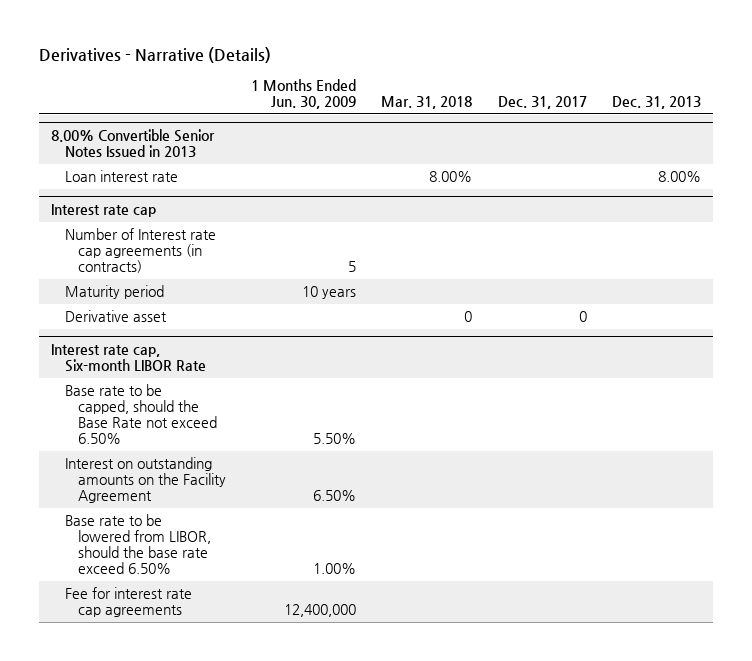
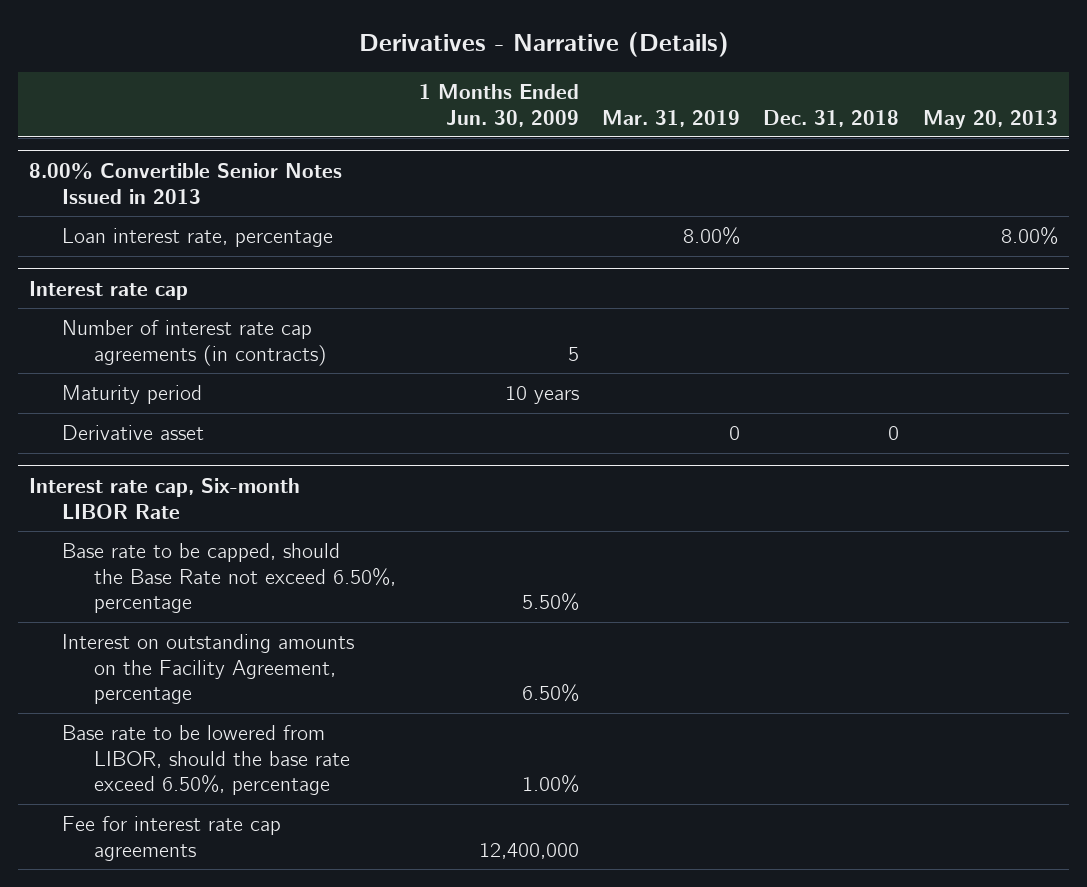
[381,95,473,109] Mar. 31, 2018 -> none
[497,95,587,109] Dec. 31, 2017 -> none
[611,95,701,109] Dec. 31, 2013 -> none
none -> [602,109,741,127] Mar. 31, 2019
none -> [763,109,900,127] Dec. 31, 2018
none -> [922,109,1058,129] May 20, 2013
[64,170,178,183] Loan interest rate -> [61,228,333,248] Loan interest rate, percentage
[64,228,216,273] Number of Interest rate cap agreements (in contracts) -> [61,320,327,366] Number of interest rate cap agreements (in contracts)
[64,384,217,444] Base rate to be capped, should the Base Rate not exceed 6.50% -> [61,543,396,614] Base rate to be capped, should the Base Rate not exceed 6.50%, percentage
[64,457,226,503] Interest on outstanding amounts on the Facility Agreement -> [61,634,354,705] Interest on outstanding amounts on the Facility Agreement, percentage
[64,514,211,574] Base rate to be lowered from LIBOR, should the base rate exceed 6.50% -> [61,725,350,796] Base rate to be lowered from LIBOR, should the base rate exceed 6.50%, percentage

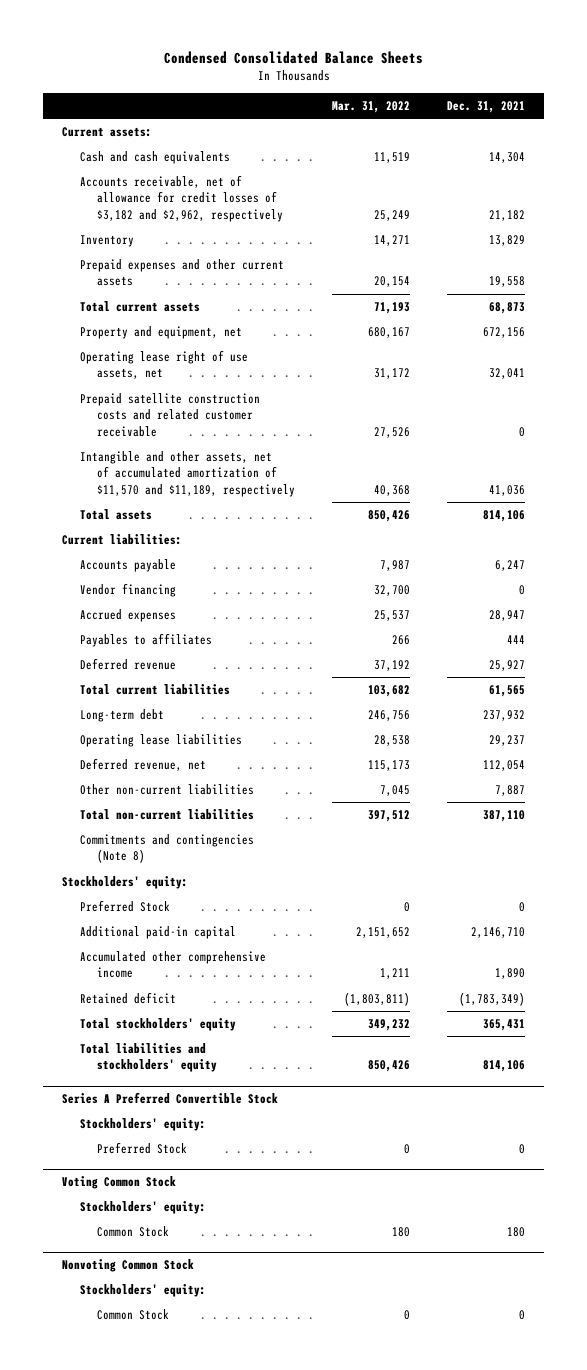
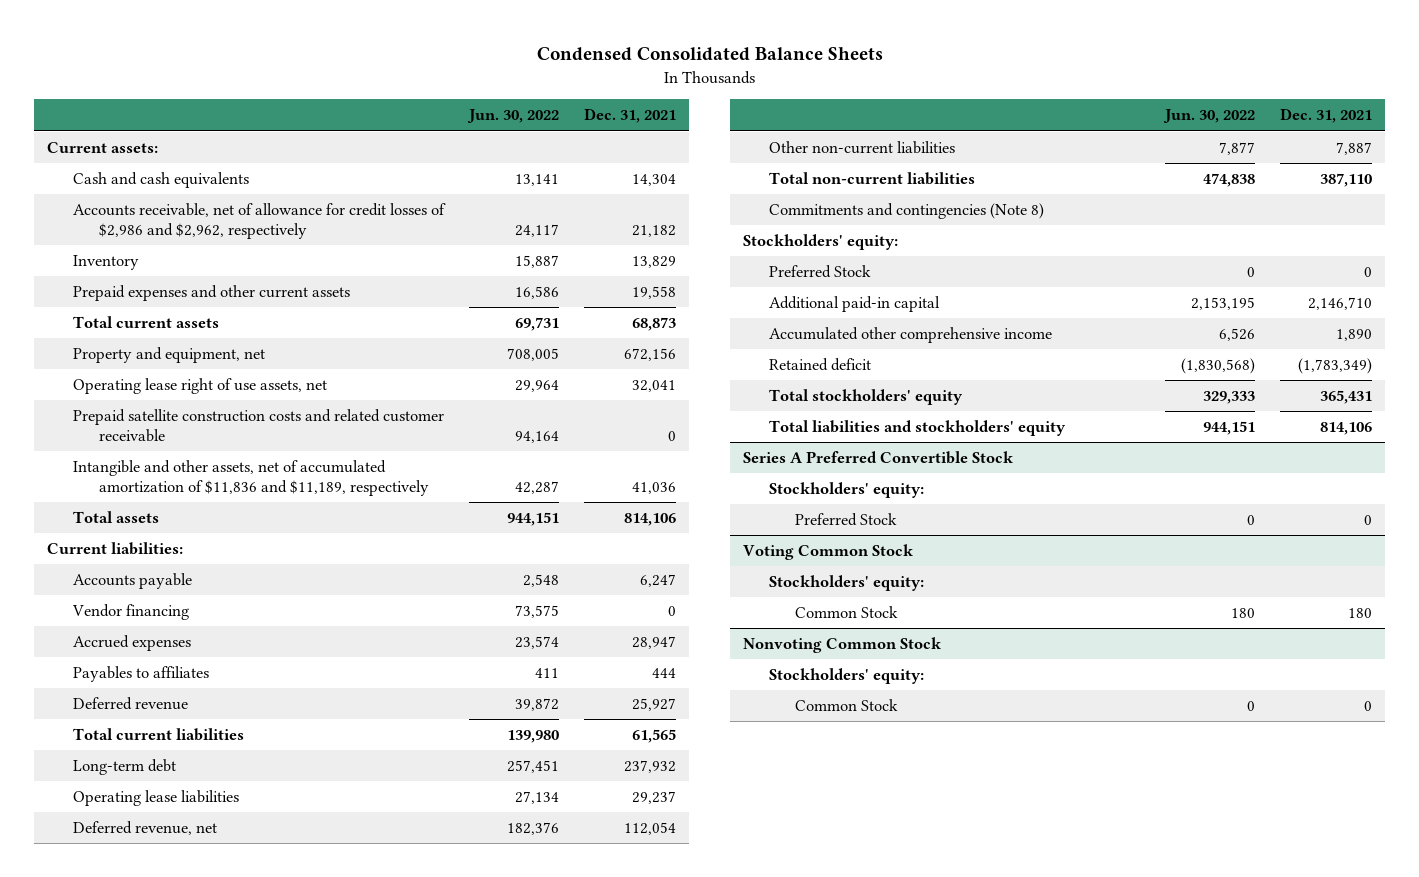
[332,100,411,113] Mar. 31, 2022 -> none
none -> [467,109,560,124] Jun. 30, 2022
[79,175,284,222] Accounts receivable, net of allowance for credit losses of $3,182 and $2,962, respectively -> [73,203,447,239] Accounts receivable, net of allowance for credit losses of $2,986 and $2,962, respectively
[79,451,296,497] Intangible and other assets, net of accumulated amortization of $11,570 and $11,189, respectively -> [73,460,430,496] Intangible and other assets, net of accumulated amortization of $11,836 and $11,189, respectively

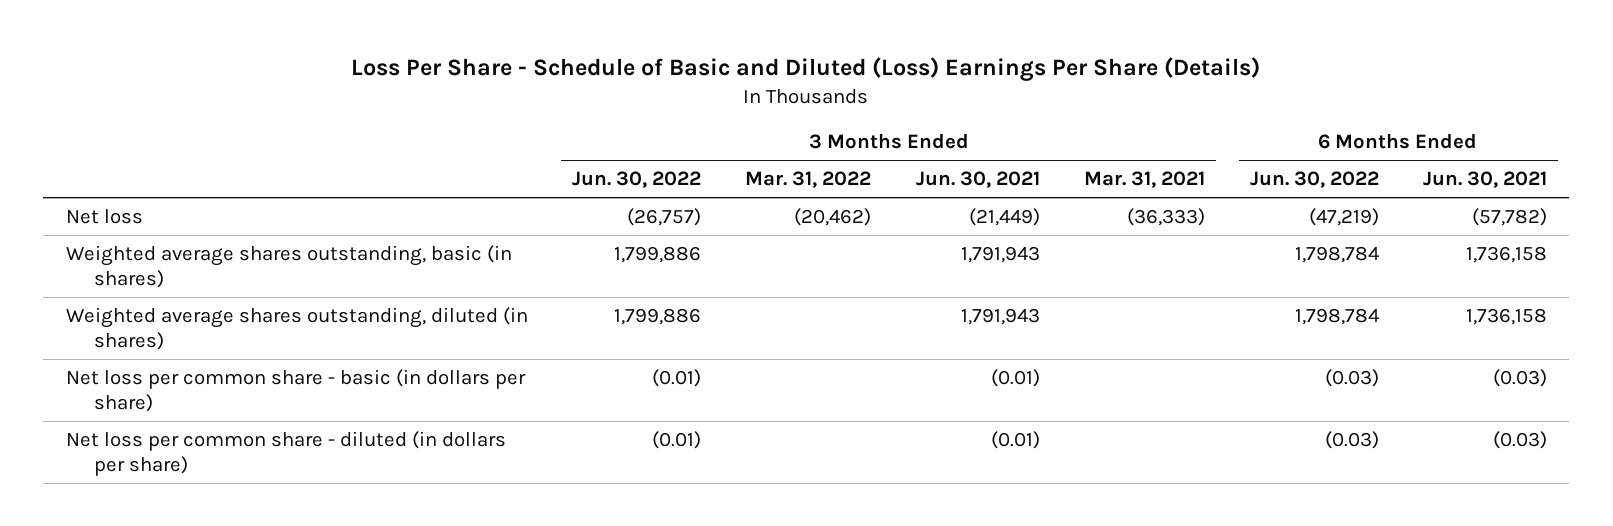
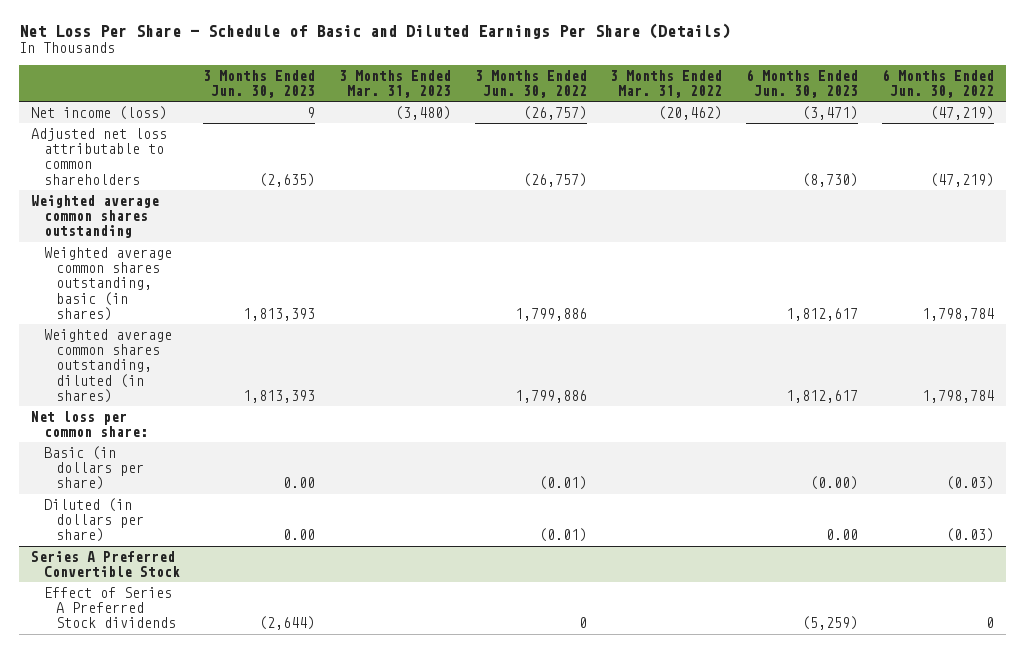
[351,57,1261,82] Loss Per Share - Schedule of Basic and Diluted (Loss) Earnings Per Share (Details) -> [18,23,730,40] Net Loss Per Share - Schedule of Basic and Diluted Earnings Per Share (Details)
[915,171,1040,189] Jun. 30, 2021 -> none
[1084,171,1206,189] Mar. 31, 2021 -> none
[1423,171,1548,189] Jun. 30, 2021 -> none
none -> [203,69,316,98] 3 Months Ended Jun. 30, 2023
none -> [339,69,452,98] 3 Months Ended Mar. 31, 2023
none -> [746,68,859,98] 6 Months Ended Jun. 30, 2023
[65,208,143,224] Net loss -> [30,106,167,121] Net income (loss)
none -> [30,128,167,185] Adjusted net loss attributable to common shareholders
none -> [30,195,159,239] Weighted average common shares outstanding
[65,244,512,289] Weighted average shares outstanding, basic (in shares) -> [43,247,172,321] Weighted average common shares outstanding, basic (in shares)
[65,306,528,351] Weighted average shares outstanding, diluted (in shares) -> [43,329,172,403] Weighted average common shares outstanding, diluted (in shares)
none -> [30,411,148,438] Net loss per common share:
[65,368,526,413] Net loss per common share - basic (in dollars per share) -> [43,446,145,491] Basic (in dollars per share)
[65,430,506,477] Net loss per common share - diluted (in dollars per share) -> [43,498,145,543] Diluted (in dollars per share)
none -> [30,551,180,578] Series A Preferred Convertible Stock
none -> [43,587,177,629] Effect of Series A Preferred Stock dividends

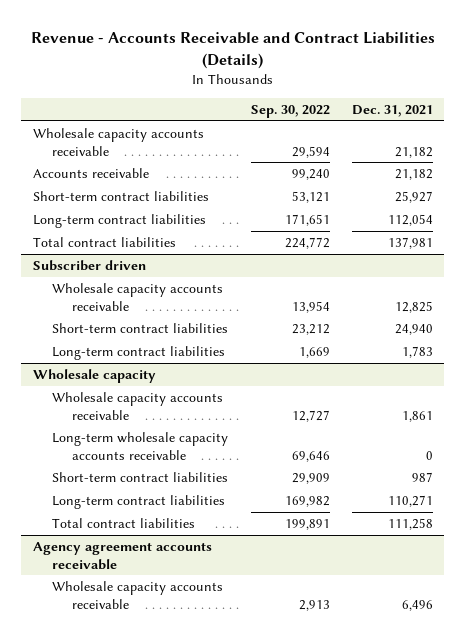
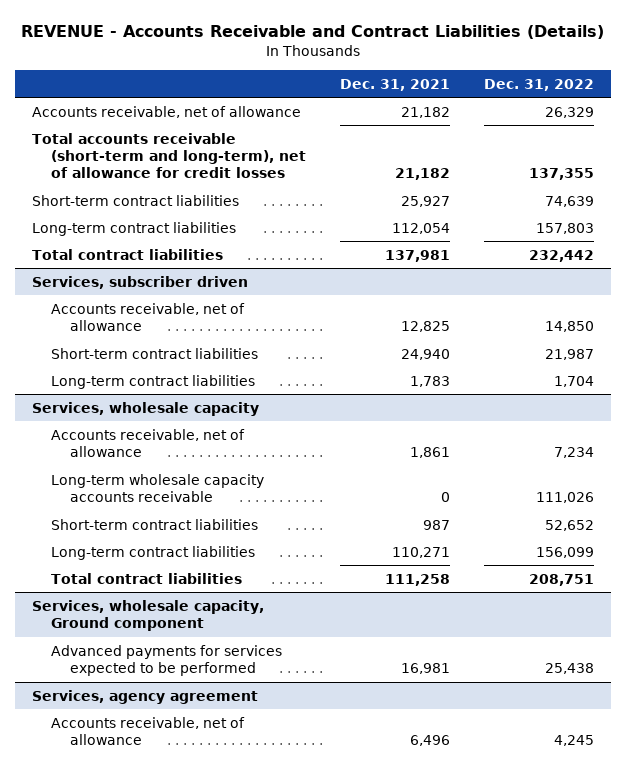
[30,32,435,70] Revenue - Accounts Receivable and Contract Liabilities (Details) -> [21,25,605,40] REVENUE - Accounts Receivable and Contract Liabilities (Details)
[250,105,330,119] Sep. 30, 2022 -> none
none -> [484,78,595,91] Dec. 31, 2022
[32,127,204,156] Wholesale capacity accounts receivable -> [32,105,302,118] Accounts receivable, net of allowance
[32,167,149,178] Accounts receivable -> [32,132,307,179] Total accounts receivable (short-term and long-term), net of allowance for credit losses
[32,259,146,271] Subscriber driven -> [32,275,249,289] Services, subscriber driven
[52,282,224,311] Wholesale capacity accounts receivable -> [51,302,246,332] Accounts receivable, net of allowance
[32,368,156,383] Wholesale capacity -> [32,401,260,416] Services, wholesale capacity
[52,391,224,420] Wholesale capacity accounts receivable -> [51,428,246,458] Accounts receivable, net of allowance
none -> [32,599,265,632] Services, wholesale capacity, Ground component
none -> [51,644,283,677] Advanced payments for services expected to be performed
[32,541,212,570] Agency agreement accounts receivable -> [32,689,259,704] Services, agency agreement
[52,580,224,609] Wholesale capacity accounts receivable -> [51,716,246,746] Accounts receivable, net of allowance

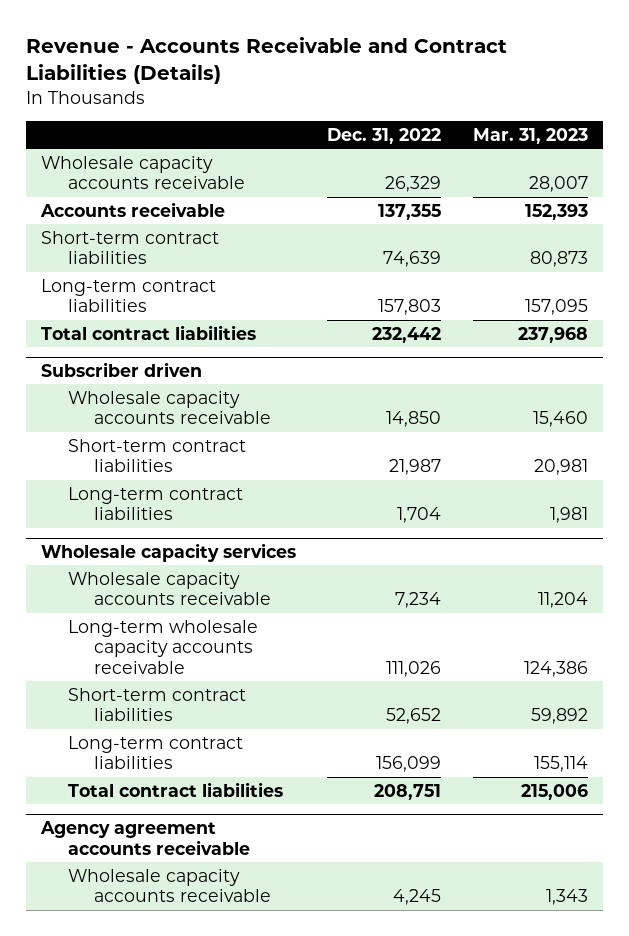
[21,25,605,40] REVENUE - Accounts Receivable and Contract Liabilities (Details) -> [25,36,507,85] Revenue - Accounts Receivable and Contract Liabilities (Details)
[340,78,451,91] Dec. 31, 2021 -> none
none -> [472,127,588,144] Mar. 31, 2023
[32,105,302,118] Accounts receivable, net of allowance -> [41,155,245,190] Wholesale capacity accounts receivable
[32,132,307,179] Total accounts receivable (short-term and long-term), net of allowance for credit losses -> [40,201,226,217] Accounts receivable
[32,275,249,289] Services, subscriber driven -> [41,361,203,377] Subscriber driven
[51,302,246,332] Accounts receivable, net of allowance -> [67,390,271,425] Wholesale capacity accounts receivable
[32,401,260,416] Services, wholesale capacity -> [41,542,297,562] Wholesale capacity services
[51,428,246,458] Accounts receivable, net of allowance -> [67,571,271,606] Wholesale capacity accounts receivable
[32,599,265,632] Services, wholesale capacity, Ground component -> none
[51,644,283,677] Advanced payments for services expected to be performed -> none
[32,689,259,704] Services, agency agreement -> [40,820,250,855] Agency agreement accounts receivable
[51,716,246,746] Accounts receivable, net of allowance -> [67,868,271,903] Wholesale capacity accounts receivable

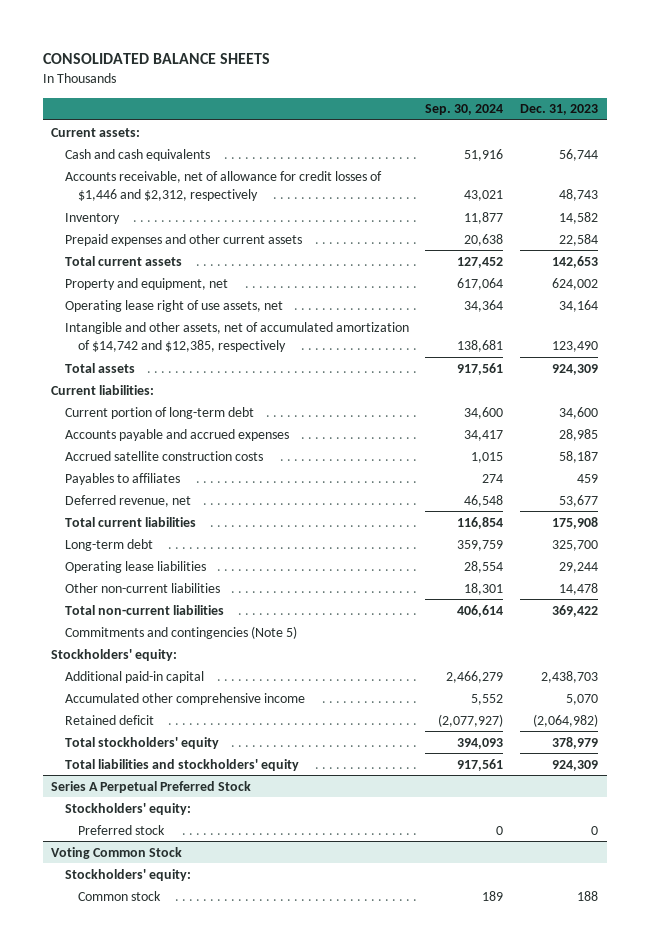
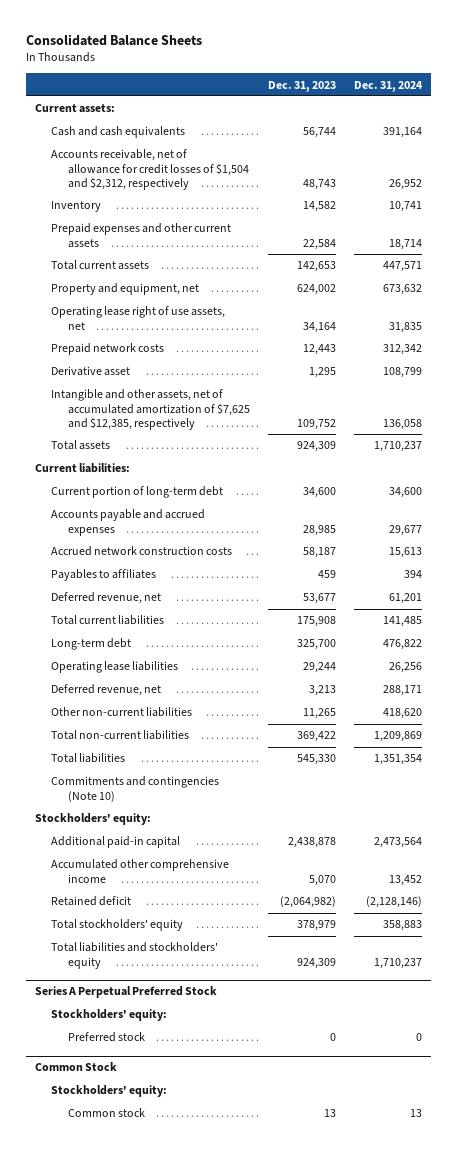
[42,53,270,65] CONSOLIDATED BALANCE SHEETS -> [25,33,202,46] Consolidated Balance Sheets
[425,104,504,116] Sep. 30, 2024 -> none
none -> [353,80,423,92] Dec. 31, 2024
[64,170,382,201] Accounts receivable, net of allowance for credit losses of $1,446 and $2,312, respectively -> [51,149,250,190] Accounts receivable, net of allowance for credit losses of $1,504 and $2,312, respectively
none -> [51,343,165,356] Prepaid network costs
none -> [51,366,131,377] Derivative asset
[64,321,409,352] Intangible and other assets, net of accumulated amortization of $14,742 and $12,385, respectively -> [51,389,251,430] Intangible and other assets, net of accumulated amortization of $7,625 and $12,385, respectively
[552,340,599,352] 123,490 -> [296,418,336,430] 109,752
[64,450,263,461] Accrued satellite construction costs -> [51,546,233,557] Accrued network construction costs
none -> [51,684,162,697] Deferred revenue, net
[559,582,599,595] 14,478 -> [302,708,336,720] 11,265
none -> [51,753,126,764] Total liabilities
[64,625,297,639] Commitments and contingencies (Note 5) -> [51,776,220,802] Commitments and contingencies (Note 10)
[541,670,599,683] 2,438,703 -> [287,837,336,849] 2,438,878
[50,846,182,859] Voting Common Stock -> [34,1062,117,1072] Common Stock
[577,890,599,901] 188 -> [323,1109,336,1118] 13

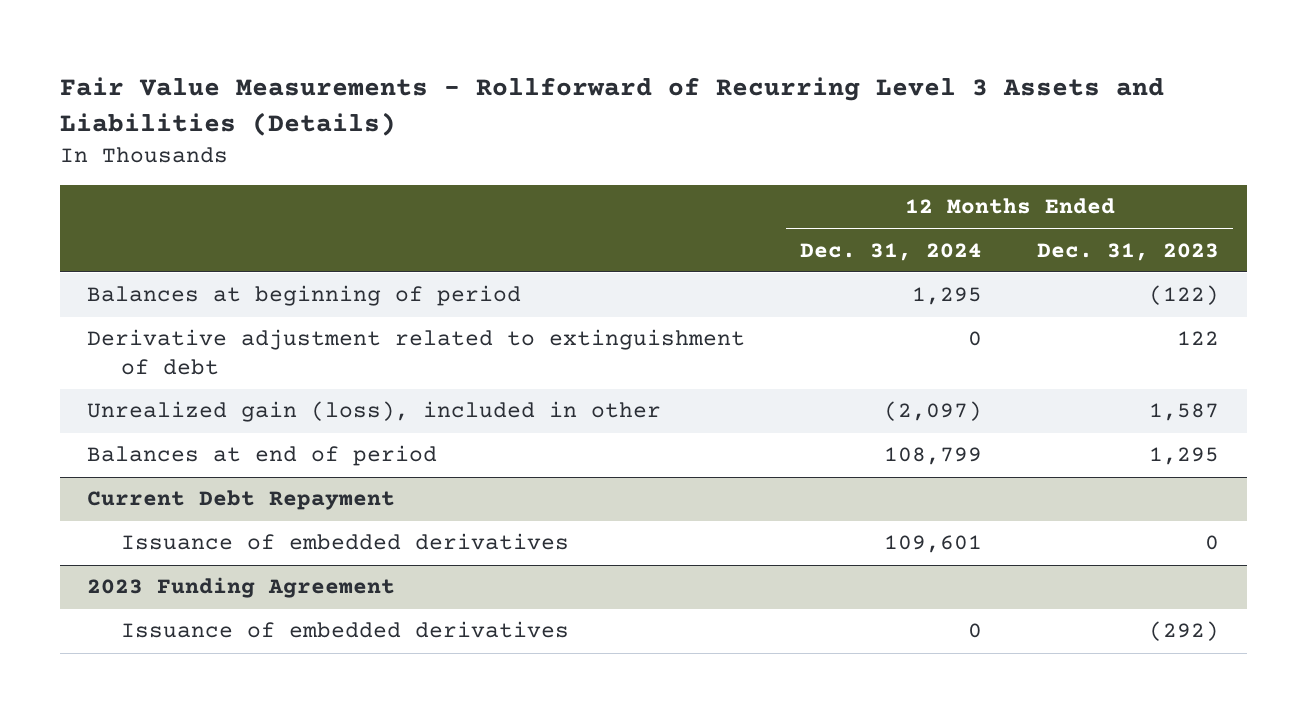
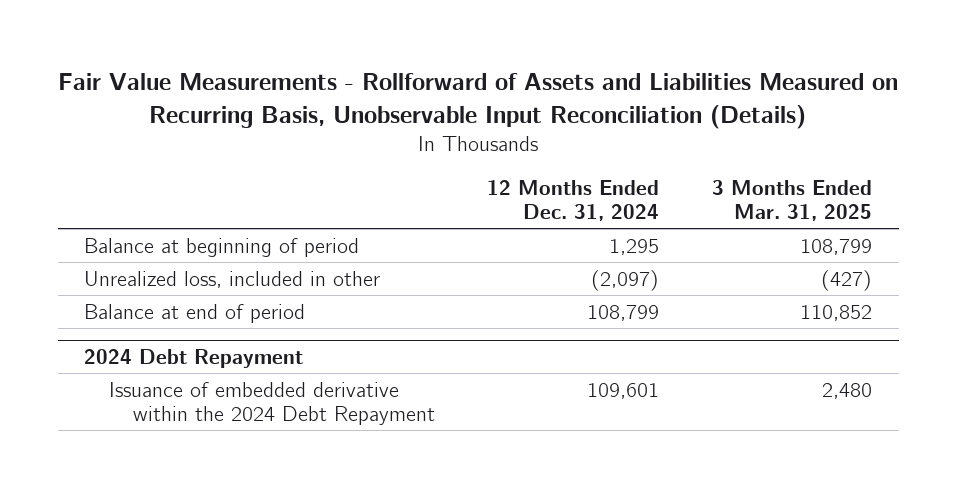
[59,77,1164,137] Fair Value Measurements - Rollforward of Recurring Level 3 Assets and Liabilities (Details) -> [58,73,899,129] Fair Value Measurements - Rollforward of Assets and Liabilities Measured on Recurring Basis, Unobservable Input Reconciliation (Details)
[1037,242,1220,261] Dec. 31, 2023 -> none
none -> [712,179,873,222] 3 Months Ended Mar. 31, 2025
[87,329,746,376] Derivative adjustment related to extinguishment of debt -> none
[87,577,396,599] 2023 Funding Agreement -> none
[120,621,569,639] Issuance of embedded derivatives -> none
[87,285,522,307] Balances at beginning of period -> [84,237,360,257] Balance at beginning of period
[87,401,662,423] Unrealized gain (loss), included in other -> [84,270,381,288] Unrealized loss, included in other
[87,445,438,467] Balances at end of period -> [84,303,306,323] Balance at end of period
[87,490,396,511] Current Debt Repayment -> [84,348,304,368] 2024 Debt Repayment
[120,533,569,551] Issuance of embedded derivatives -> [108,381,435,425] Issuance of embedded derivative within the 2024 Debt Repayment

